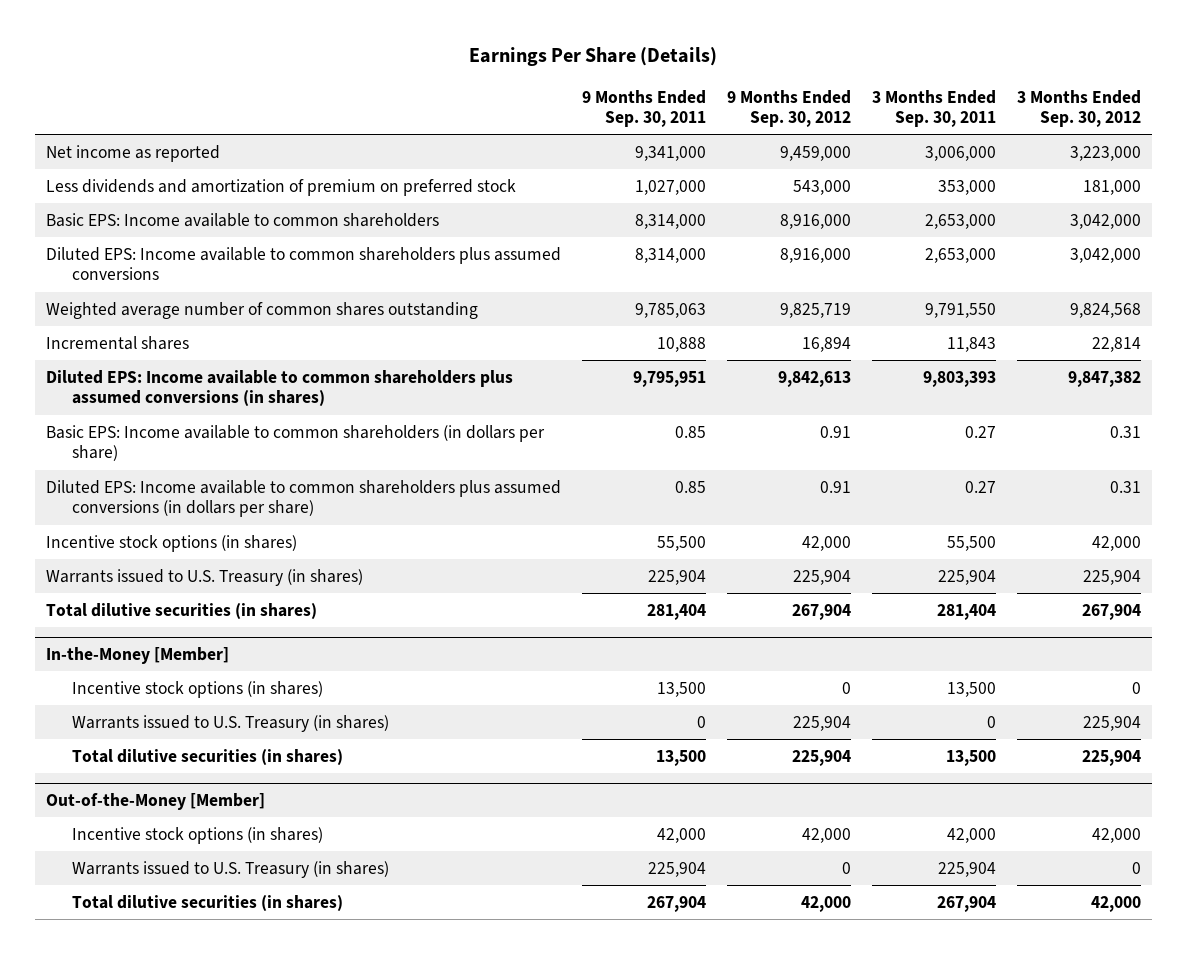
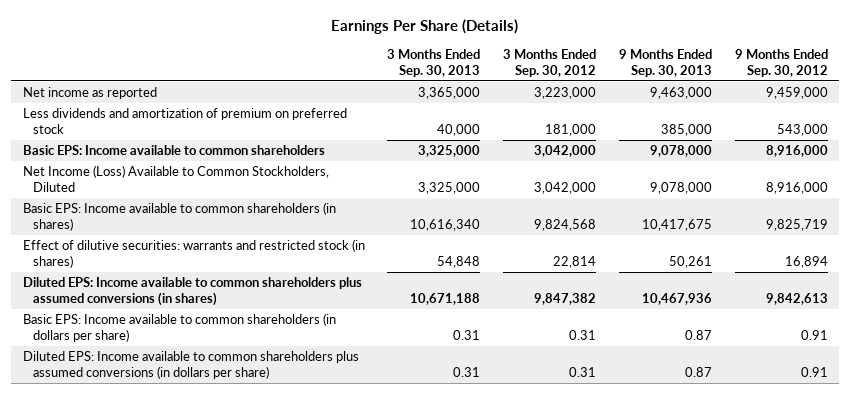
[581,89,706,128] 9 Months Ended Sep. 30, 2011 -> none
[872,89,997,128] 3 Months Ended Sep. 30, 2011 -> none
none -> [387,48,481,77] 3 Months Ended Sep. 30, 2013
none -> [618,48,712,77] 9 Months Ended Sep. 30, 2013
[45,246,561,281] Diluted EPS: Income available to common shareholders plus assumed conversions -> [22,165,329,193] Net Income (Loss) Available to Common Stockholders, Diluted
[45,301,478,319] Weighted average number of common shares outstanding -> [22,202,336,232] Basic EPS: Income available to common shareholders (in shares)
[45,335,189,350] Incremental shares -> [22,239,365,269] Effect of dilutive securities: warrants and restricted stock (in shares)
[45,534,297,552] Incentive stock options (in shares) -> none
[45,568,363,586] Warrants issued to U.S. Treasury (in shares) -> none
[45,602,317,619] Total dilutive securities (in shares) -> none
[45,647,229,665] In-the-Money [Member] -> none
[72,680,324,698] Incentive stock options (in shares) -> none
[72,714,390,732] Warrants issued to U.S. Treasury (in shares) -> none
[72,748,344,765] Total dilutive securities (in shares) -> none
[45,793,265,811] Out-of-the-Money [Member] -> none
[72,826,324,844] Incentive stock options (in shares) -> none
[72,860,390,878] Warrants issued to U.S. Treasury (in shares) -> none
[72,894,344,911] Total dilutive securities (in shares) -> none

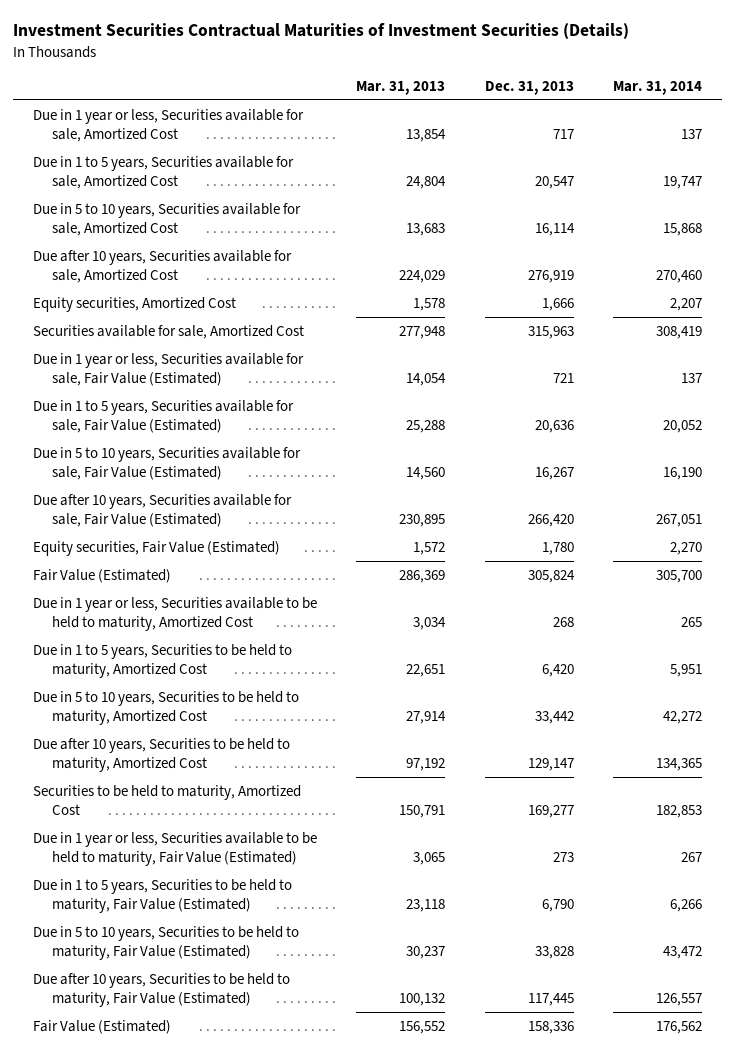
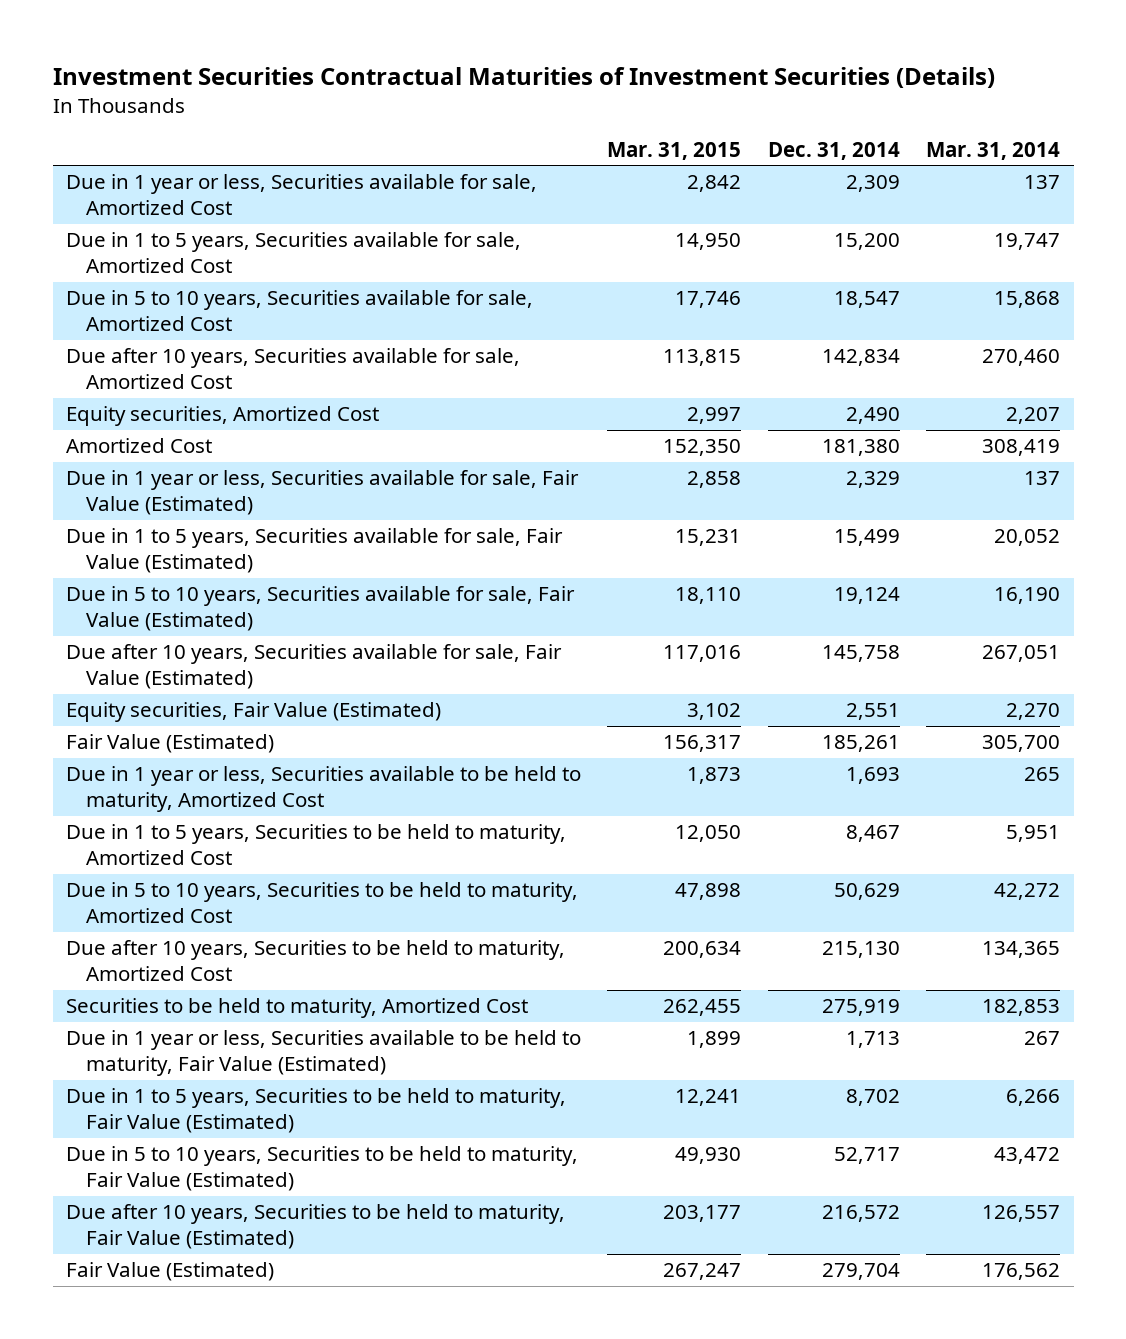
[356,80,446,95] Mar. 31, 2013 -> none
[484,80,574,95] Dec. 31, 2013 -> none
none -> [607,141,742,160] Mar. 31, 2015
none -> [767,141,900,160] Dec. 31, 2014
[32,325,304,340] Securities available for sale, Amortized Cost -> [65,438,212,454] Amortized Cost

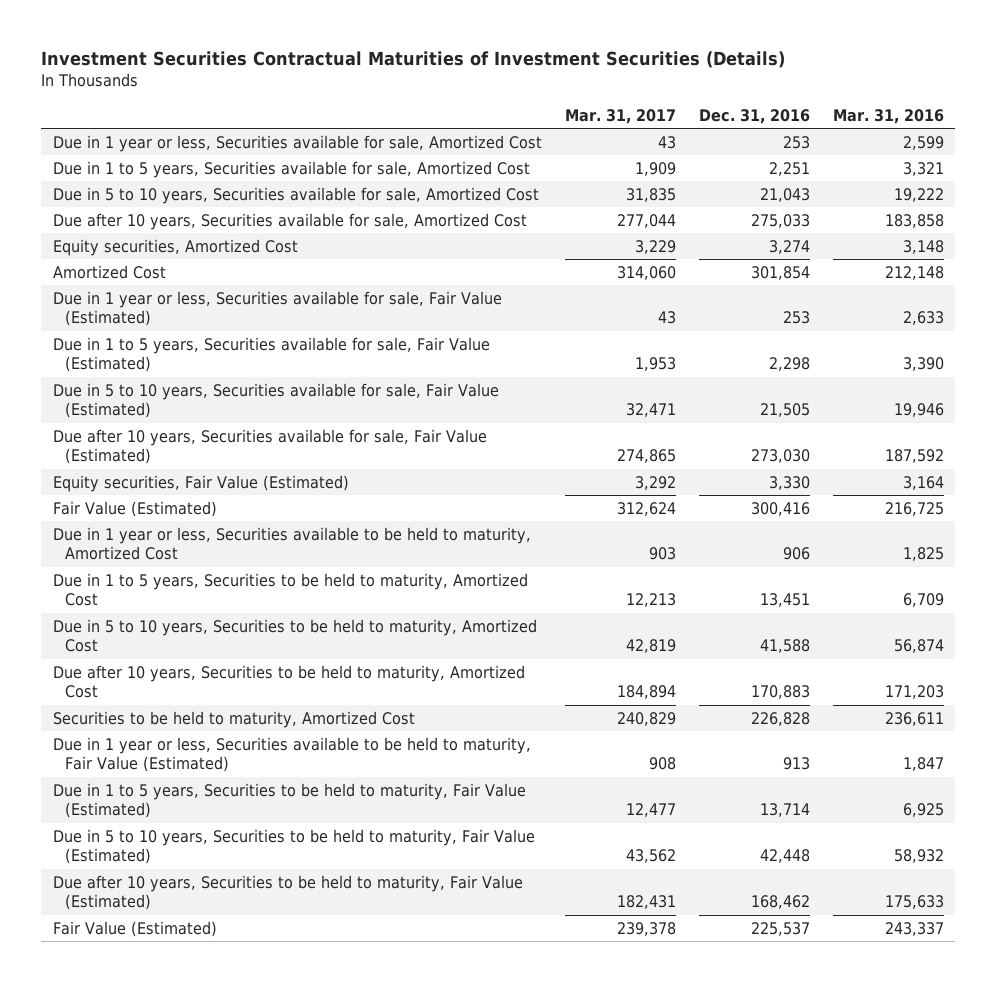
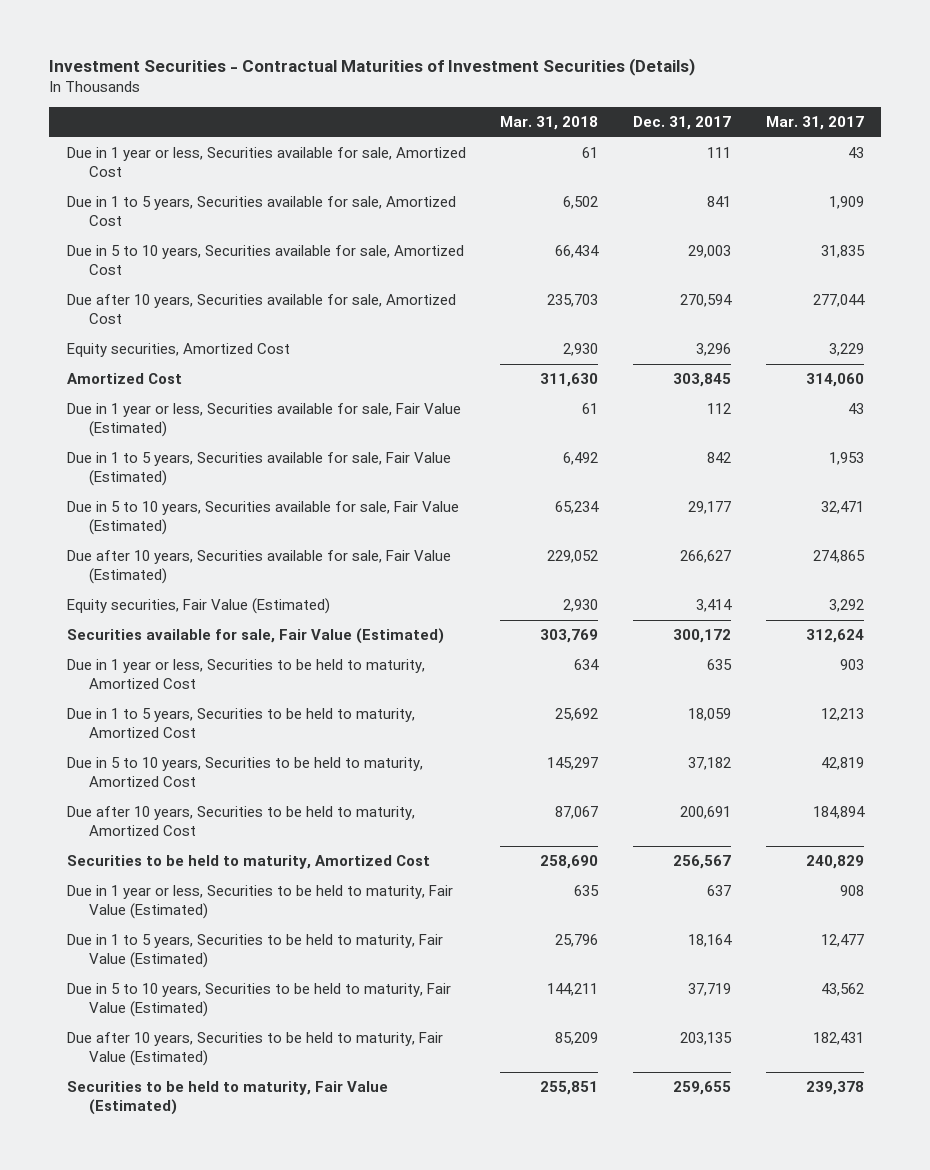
[41,51,786,69] Investment Securities Contractual Maturities of Investment Securities (Details) -> [49,58,696,77] Investment Securities - Contractual Maturities of Investment Securities (Details)
[698,108,810,124] Dec. 31, 2016 -> none
[832,108,944,124] Mar. 31, 2016 -> none
none -> [500,116,599,131] Mar. 31, 2018
none -> [633,116,732,131] Dec. 31, 2017
[52,500,217,517] Fair Value (Estimated) -> [66,628,444,645] Securities available for sale, Fair Value (Estimated)
[52,526,531,561] Due in 1 year or less, Securities available to be held to maturity, Amortized Cost -> [66,659,425,690] Due in 1 year or less, Securities to be held to maturity, Amortized Cost
[52,736,531,773] Due in 1 year or less, Securities available to be held to maturity, Fair Value (Estimated) -> [66,885,453,920] Due in 1 year or less, Securities to be held to maturity, Fair Value (Estimated)
[52,920,217,937] Fair Value (Estimated) -> [66,1081,388,1116] Securities to be held to maturity, Fair Value (Estimated)

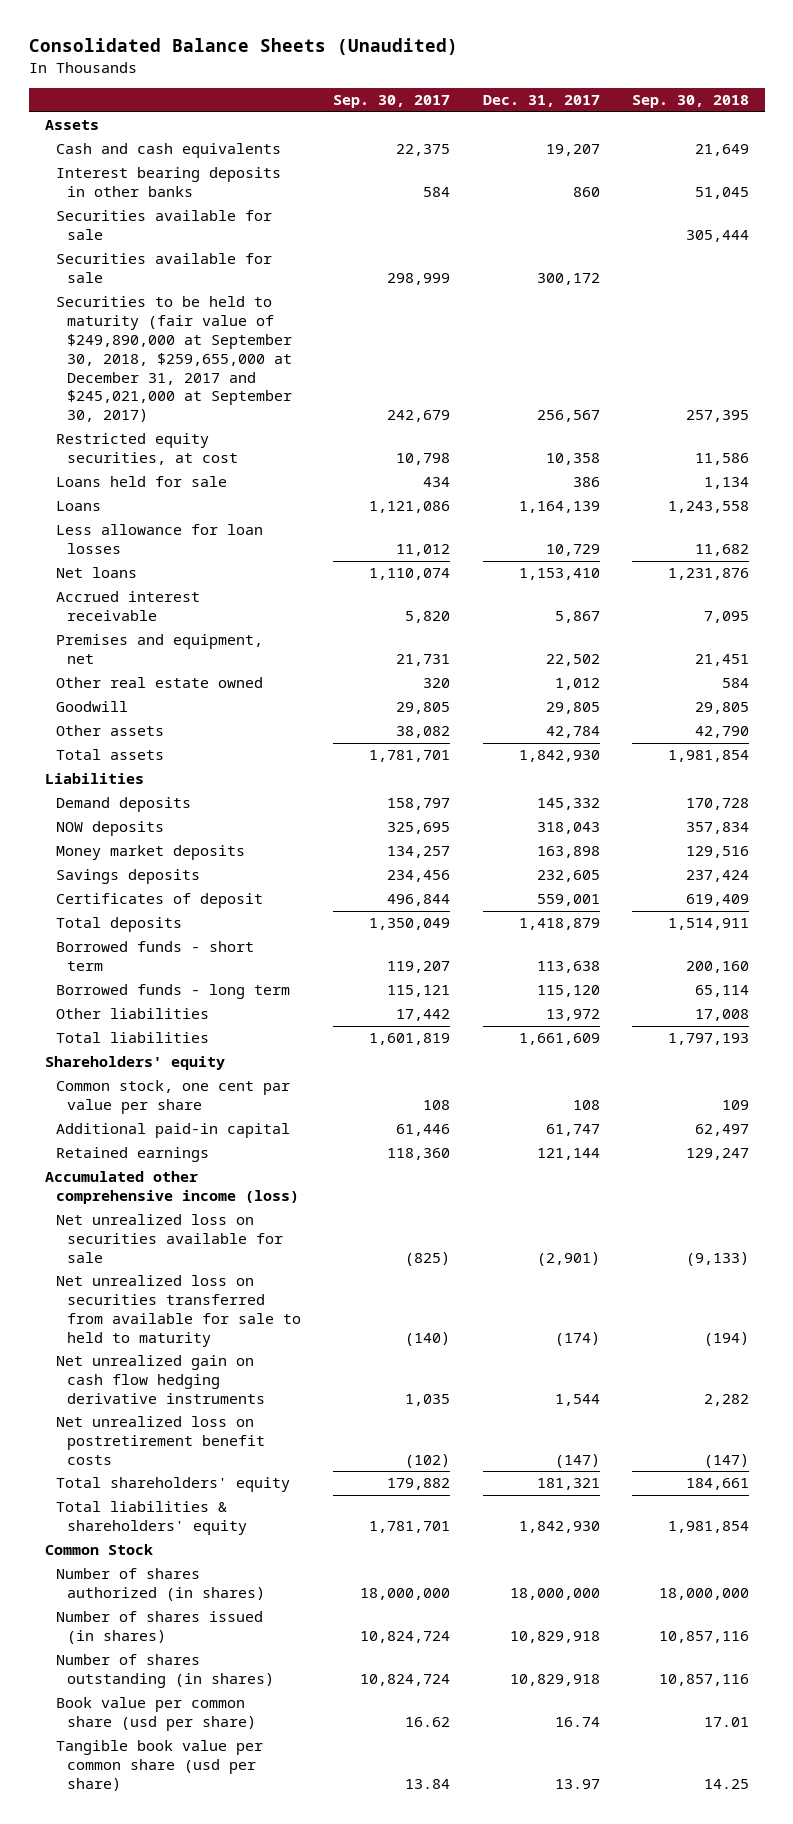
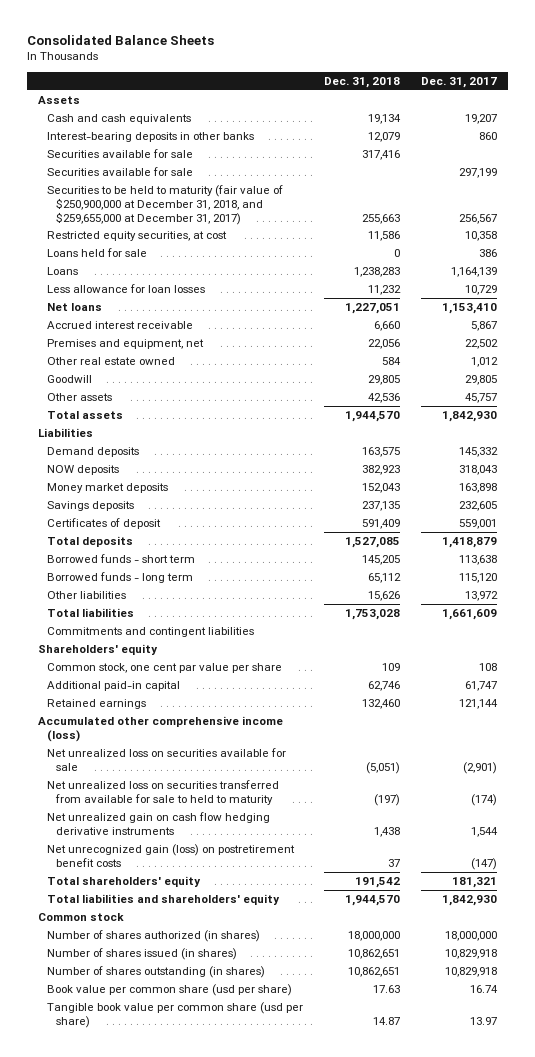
[28,38,458,56] Consolidated Balance Sheets (Unaudited) -> [27,34,215,45] Consolidated Balance Sheets
[333,95,451,109] Sep. 30, 2017 -> none
[631,95,749,109] Sep. 30, 2018 -> none
none -> [324,76,401,88] Dec. 31, 2018
[56,167,282,198] Interest bearing deposits in other banks -> [46,131,254,142] Interest-bearing deposits in other banks
[536,273,600,286] 300,172 -> [459,167,498,178] 297,199
[56,296,293,423] Securities to be held to maturity (fair value of $249,890,000 at September 30, 2018, $259,655,000 at December 31, 2017 and $245,021,000 at September 30, 2017) -> [46,184,283,225] Securities to be held to maturity (fair value of $250,900,000 at December 31, 2018, and $259,655,000 at December 31, 2017)
[545,726,600,739] 42,784 -> [465,392,498,403] 45,757
none -> [46,626,254,637] Commitments and contingent liabilities
[56,1416,266,1465] Net unrealized loss on postretirement benefit costs -> [46,843,295,867] Net unrecognized gain (loss) on postretirement benefit costs
[56,1501,248,1536] Total liabilities & shareholders' equity -> [46,893,280,905] Total liabilities and shareholders' equity
[44,1544,153,1556] Common Stock -> [37,912,124,921] Common stock

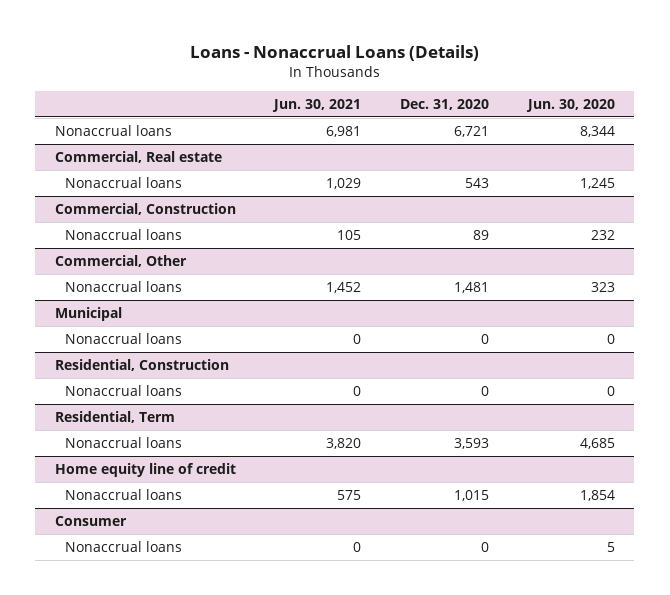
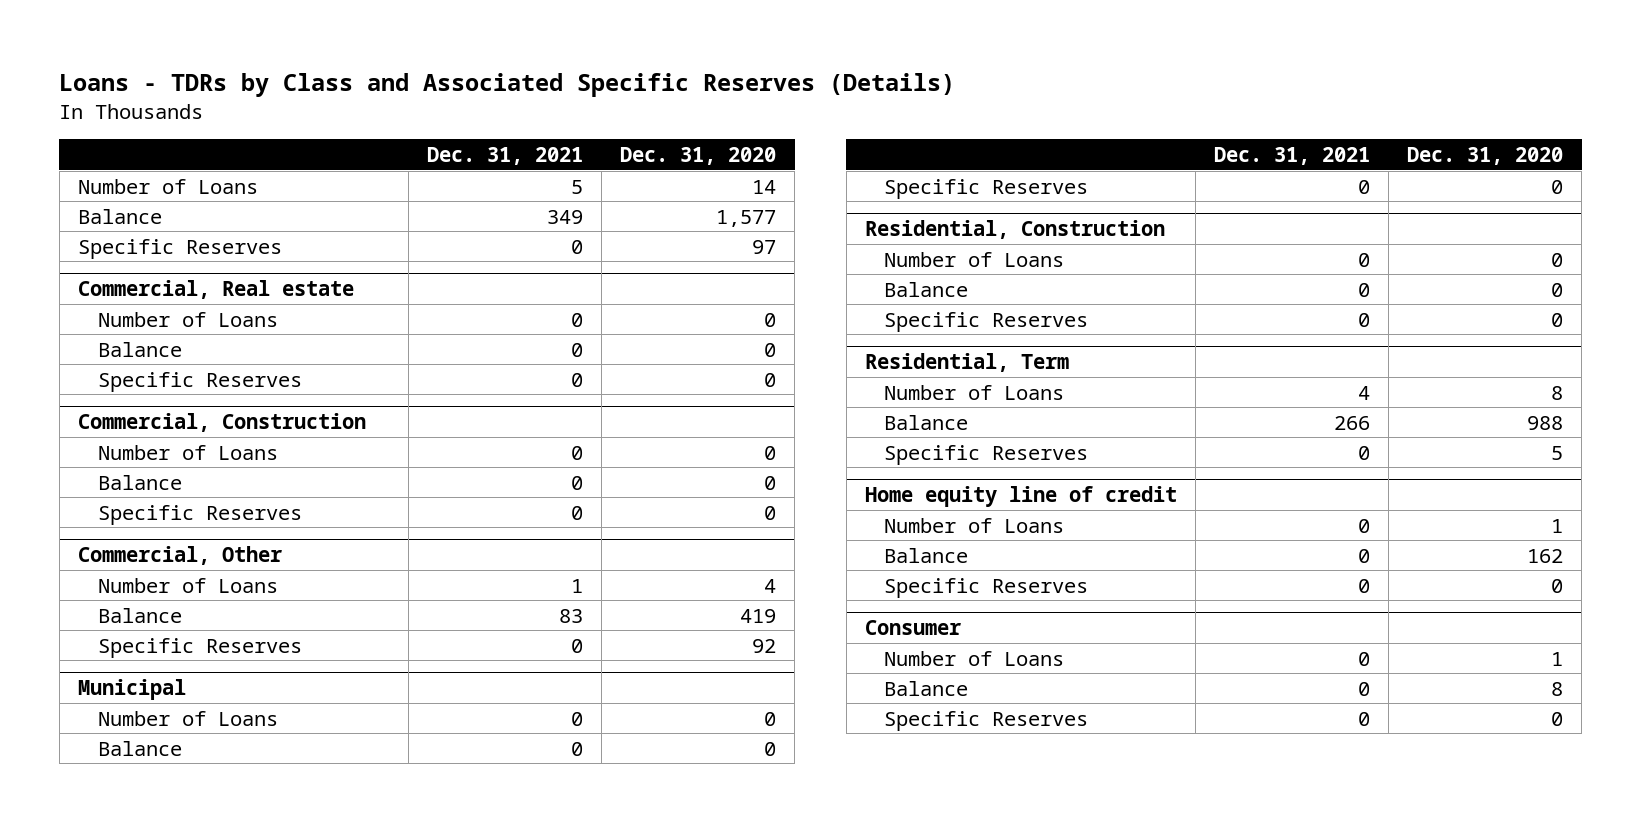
[189,44,479,61] Loans - Nonaccrual Loans (Details) -> [59,73,956,98] Loans - TDRs by Class and Associated Specific Reserves (Details)
[272,98,362,112] Jun. 30, 2021 -> none
[525,98,615,112] Jun. 30, 2020 -> none
none -> [427,146,584,165] Dec. 31, 2021
[54,124,172,136] Nonaccrual loans -> none
none -> [77,178,258,194] Number of Loans
none -> [77,208,162,224] Balance
none -> [77,238,282,259] Specific Reserves
[64,176,182,188] Nonaccrual loans -> none
none -> [97,311,278,327] Number of Loans
none -> [97,341,182,357] Balance
none -> [97,371,302,392] Specific Reserves
[64,228,182,240] Nonaccrual loans -> none
none -> [97,444,278,460] Number of Loans
none -> [97,474,182,490] Balance
none -> [97,504,302,525] Specific Reserves
[64,280,182,292] Nonaccrual loans -> none
none -> [97,577,278,593] Number of Loans
none -> [97,607,182,623] Balance
none -> [97,637,302,658] Specific Reserves
[64,332,182,344] Nonaccrual loans -> none
none -> [97,710,278,726] Number of Loans
none -> [97,740,182,756] Balance
none -> [884,178,1089,199] Specific Reserves
[64,384,182,396] Nonaccrual loans -> none
none -> [884,251,1065,267] Number of Loans
none -> [884,281,969,297] Balance
none -> [884,311,1089,332] Specific Reserves
[64,436,182,448] Nonaccrual loans -> none
none -> [884,384,1065,400] Number of Loans
none -> [884,414,969,430] Balance
none -> [884,444,1089,465] Specific Reserves
[64,488,182,500] Nonaccrual loans -> none
none -> [884,517,1065,533] Number of Loans
none -> [884,547,969,563] Balance
none -> [884,577,1089,598] Specific Reserves
[64,540,182,552] Nonaccrual loans -> none
none -> [884,650,1065,666] Number of Loans
none -> [884,680,969,696] Balance
none -> [884,710,1089,731] Specific Reserves

